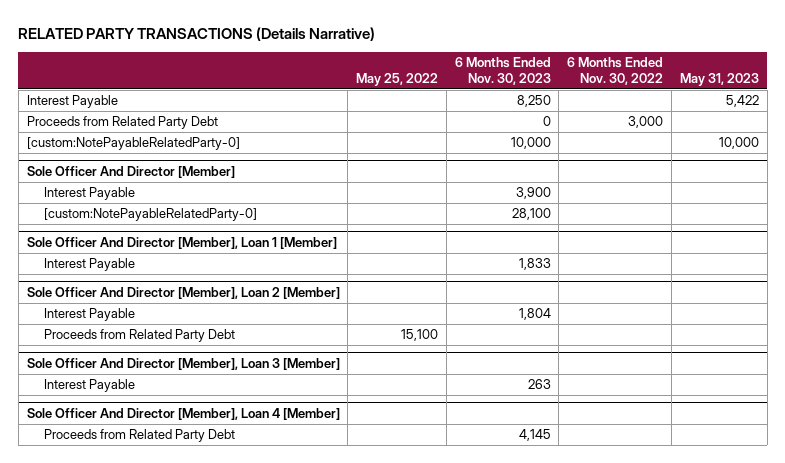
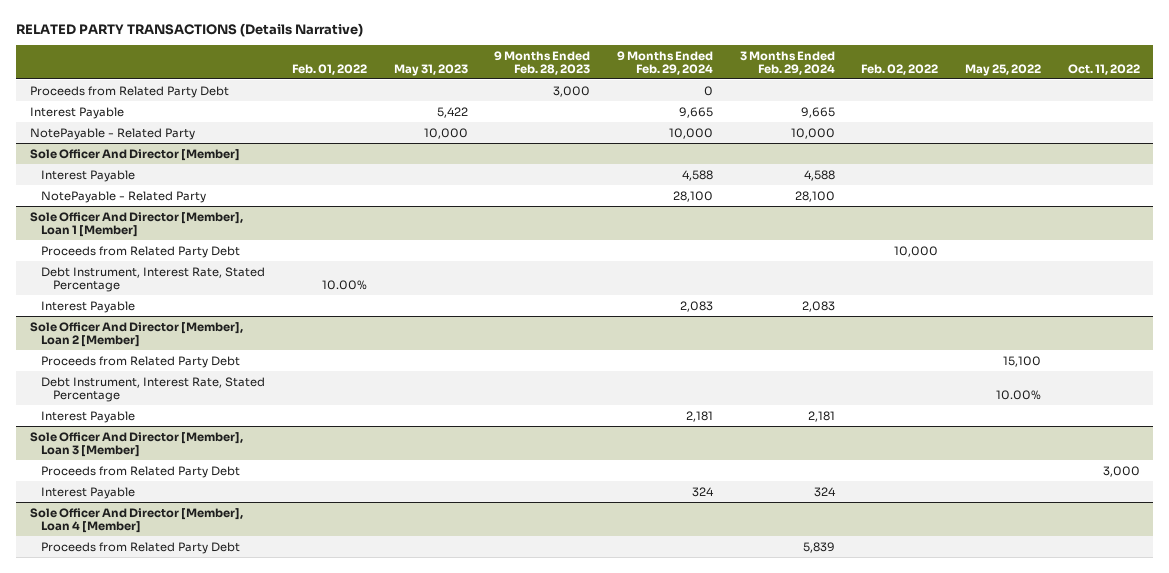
[454,57,551,85] 6 Months Ended Nov. 30, 2023 -> none
[567,57,664,85] 6 Months Ended Nov. 30, 2022 -> none
none -> [291,63,367,75] Feb. 01, 2022
none -> [494,50,591,75] 9 Months Ended Feb. 28, 2023
none -> [616,50,713,75] 9 Months Ended Feb. 29, 2024
none -> [739,50,835,75] 3 Months Ended Feb. 29, 2024
none -> [861,63,939,75] Feb. 02, 2022
none -> [1067,63,1140,75] Oct. 11, 2022
[26,95,118,109] Interest Payable -> [29,106,124,119] Interest Payable
[26,137,240,151] [custom:NotePayableRelatedParty-0] -> [29,127,195,140] NotePayable - Related Party
[44,208,258,222] [custom:NotePayableRelatedParty-0] -> [41,190,207,203] NotePayable - Related Party
none -> [41,245,241,258] Proceeds from Related Party Debt
none -> [41,266,266,292] Debt Instrument, Interest Rate, Stated Percentage
none -> [41,376,266,402] Debt Instrument, Interest Rate, Stated Percentage
[44,308,136,322] Interest Payable -> [41,410,136,423] Interest Payable
none -> [41,465,241,478] Proceeds from Related Party Debt

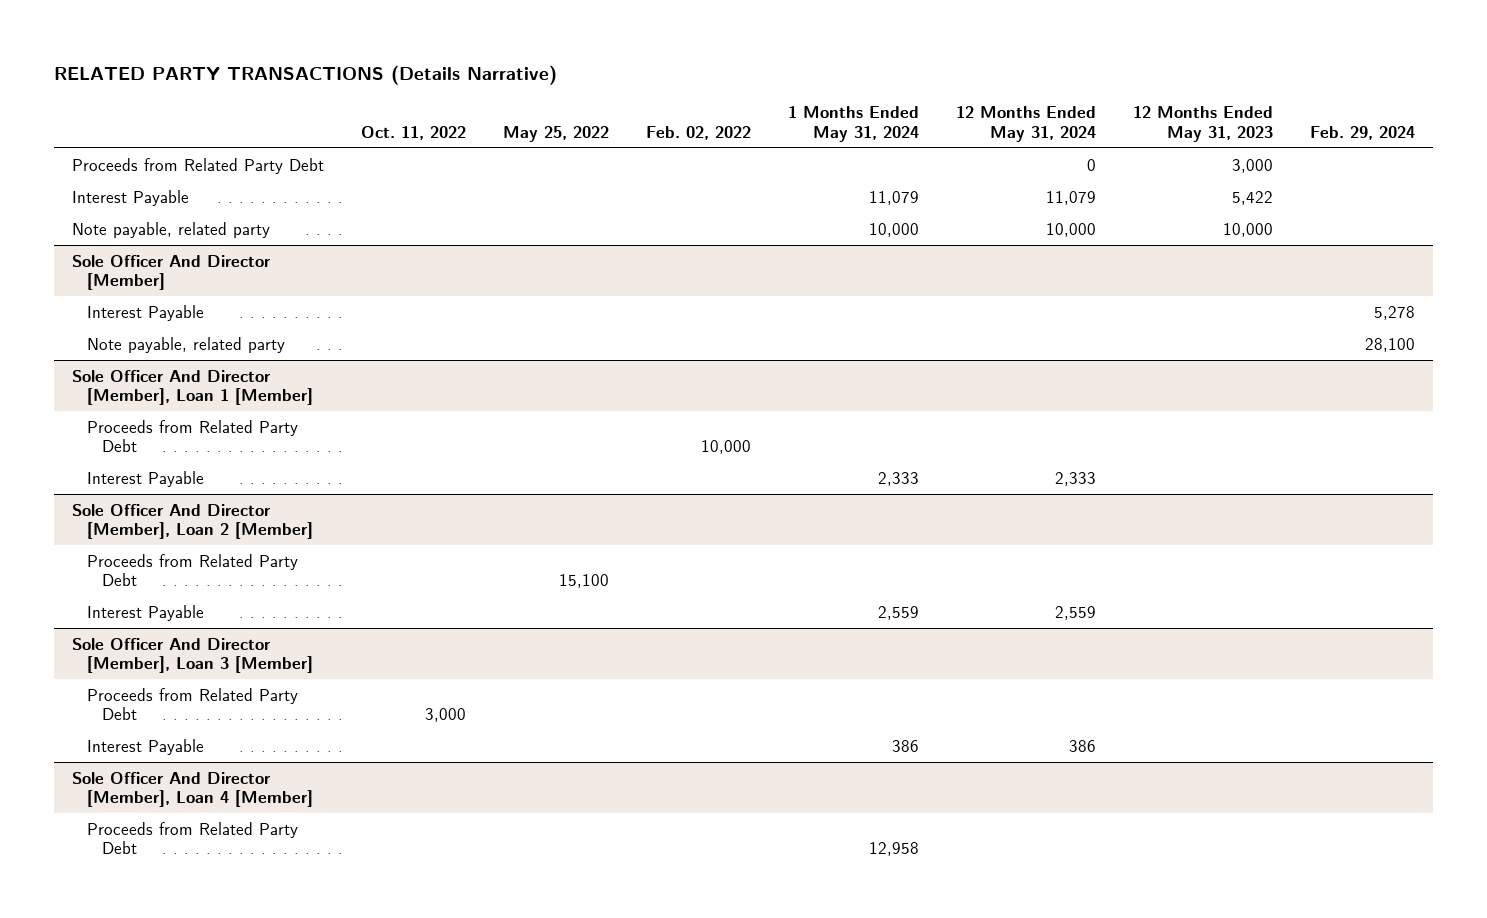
[291,63,367,75] Feb. 01, 2022 -> none
[393,63,468,76] May 31, 2023 -> none
[494,50,591,75] 9 Months Ended Feb. 28, 2023 -> none
[616,50,713,75] 9 Months Ended Feb. 29, 2024 -> none
[739,50,835,75] 3 Months Ended Feb. 29, 2024 -> none
none -> [787,106,919,142] 1 Months Ended May 31, 2024
none -> [955,106,1096,142] 12 Months Ended May 31, 2024
none -> [1132,106,1273,142] 12 Months Ended May 31, 2023
none -> [1309,125,1415,140] Feb. 29, 2024
[29,127,195,140] NotePayable - Related Party -> [72,221,271,238] Note payable, related party
[41,190,207,203] NotePayable - Related Party -> [87,336,286,353] Note payable, related party
[41,266,266,292] Debt Instrument, Interest Rate, Stated Percentage -> none
[41,376,266,402] Debt Instrument, Interest Rate, Stated Percentage -> none

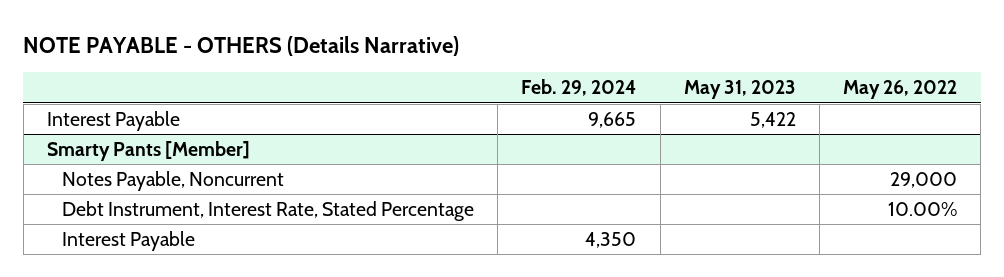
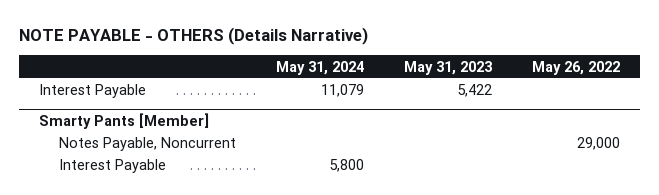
[521,79,637,97] Feb. 29, 2024 -> none
none -> [275,60,364,75] May 31, 2024
[62,200,475,221] Debt Instrument, Interest Rate, Stated Percentage -> none

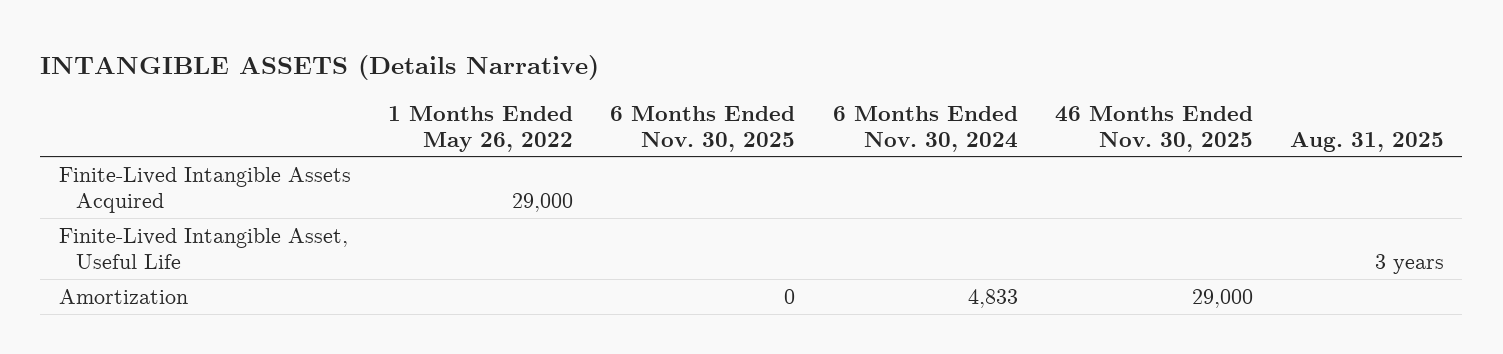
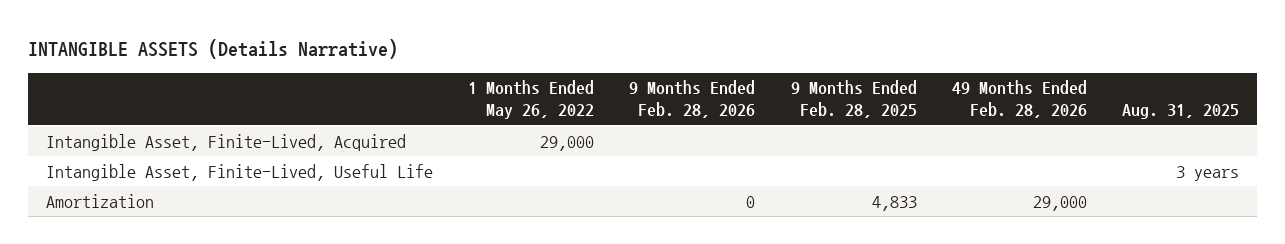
[610,105,796,152] 6 Months Ended Nov. 30, 2025 -> none
[832,105,1018,152] 6 Months Ended Nov. 30, 2024 -> none
[1054,105,1253,152] 46 Months Ended Nov. 30, 2025 -> none
none -> [629,80,756,119] 9 Months Ended Feb. 28, 2026
none -> [790,80,917,119] 9 Months Ended Feb. 28, 2025
none -> [952,80,1088,119] 49 Months Ended Feb. 28, 2026
[58,166,351,213] Finite-Lived Intangible Assets Acquired -> [45,133,406,151] Intangible Asset, Finite-Lived, Acquired
[58,227,348,269] Finite-Lived Intangible Asset, Useful Life -> [45,163,433,181] Intangible Asset, Finite-Lived, Useful Life

